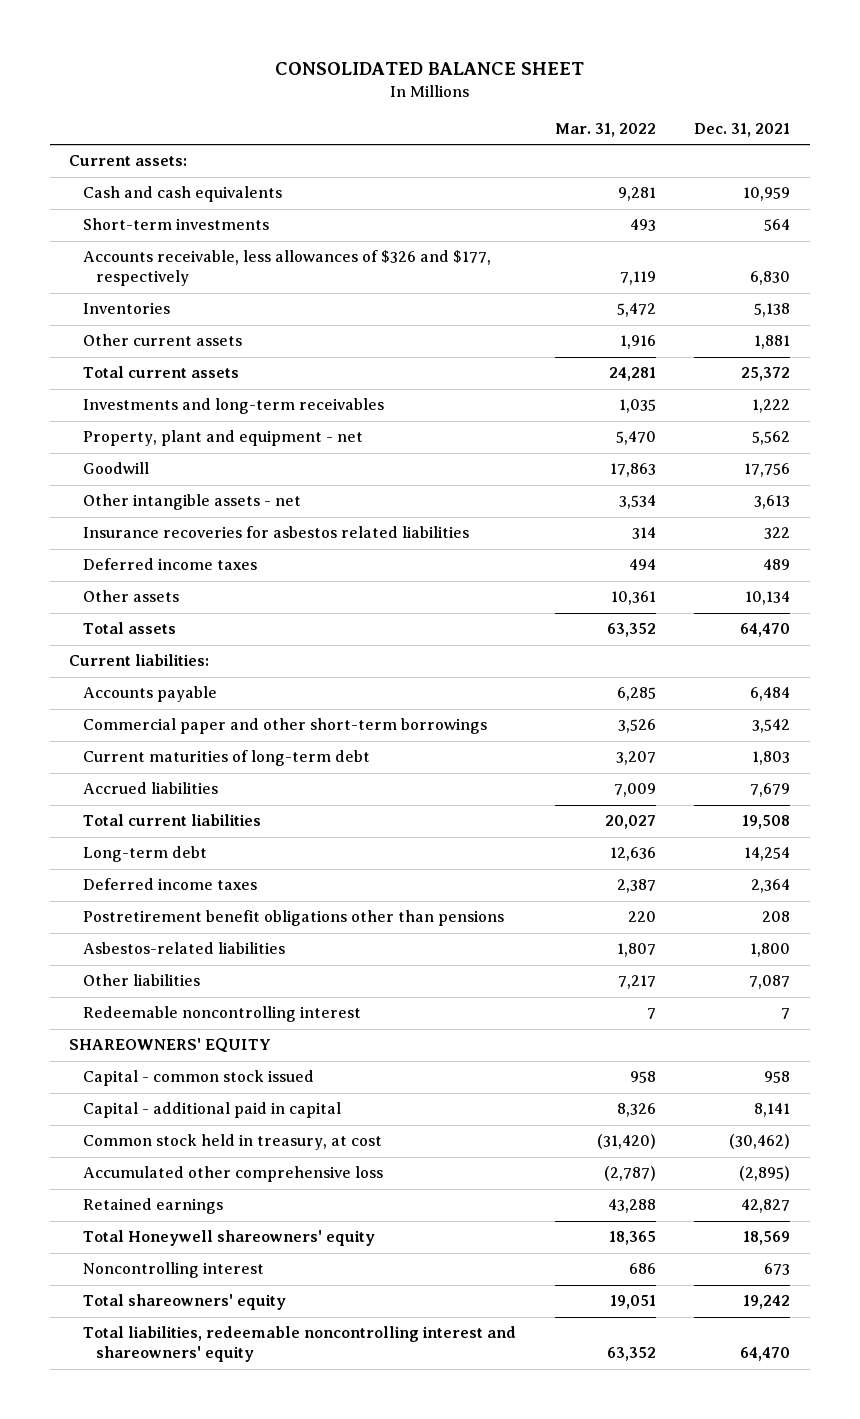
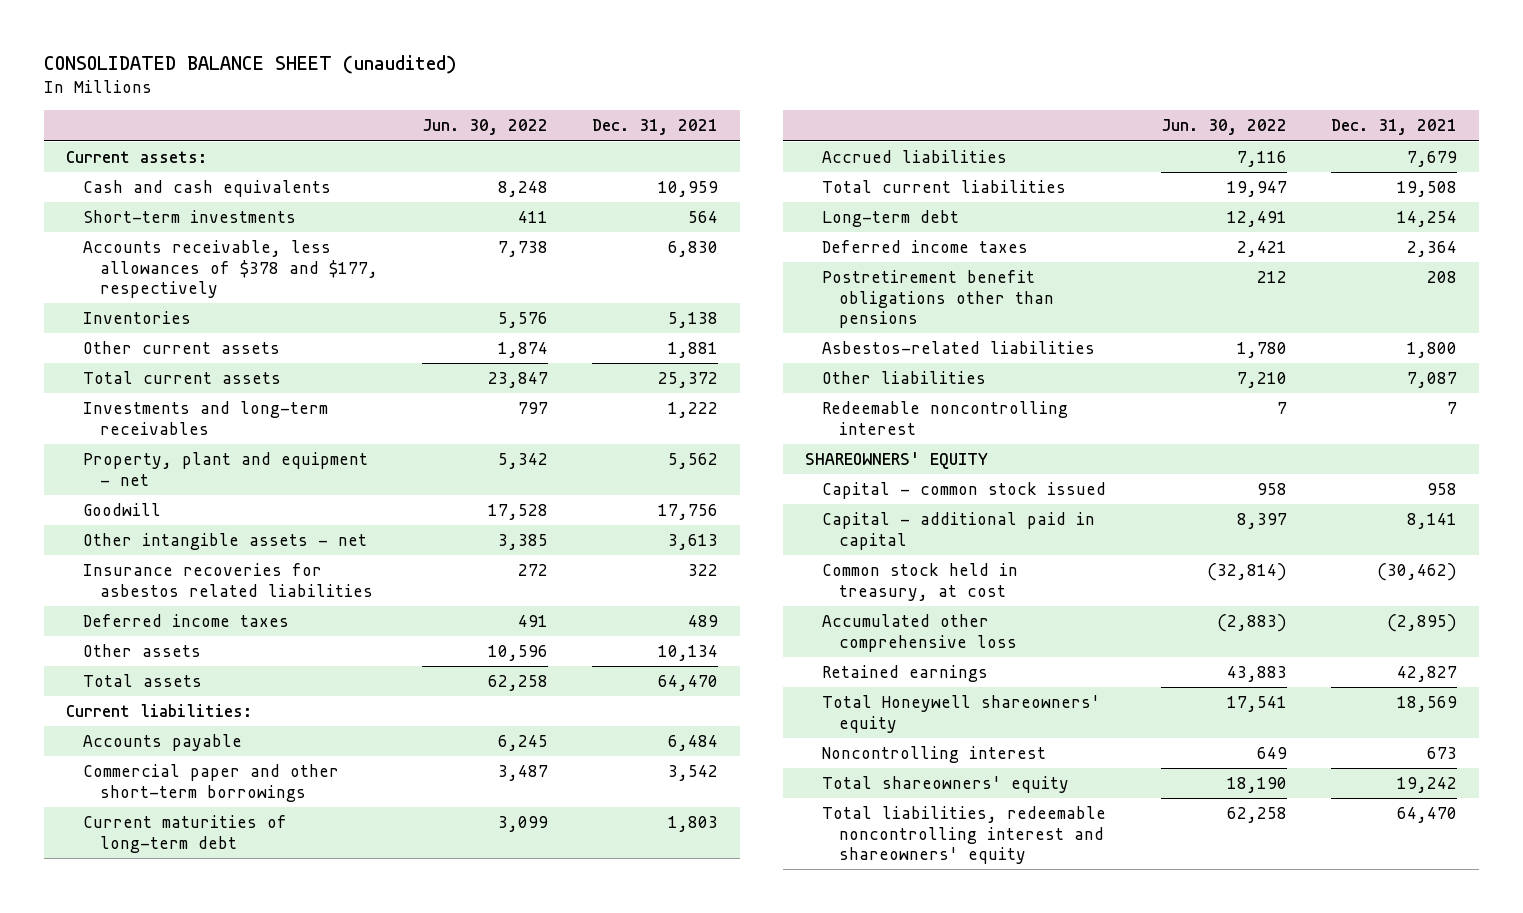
[274,61,584,75] CONSOLIDATED BALANCE SHEET -> [43,55,457,75] CONSOLIDATED BALANCE SHEET (unaudited)
[554,123,656,138] Mar. 31, 2022 -> none
none -> [422,119,549,136] Jun. 30, 2022
[82,250,491,287] Accounts receivable, less allowances of $326 and $177, respectively -> [82,240,379,299] Accounts receivable, less allowances of $378 and $177, respectively

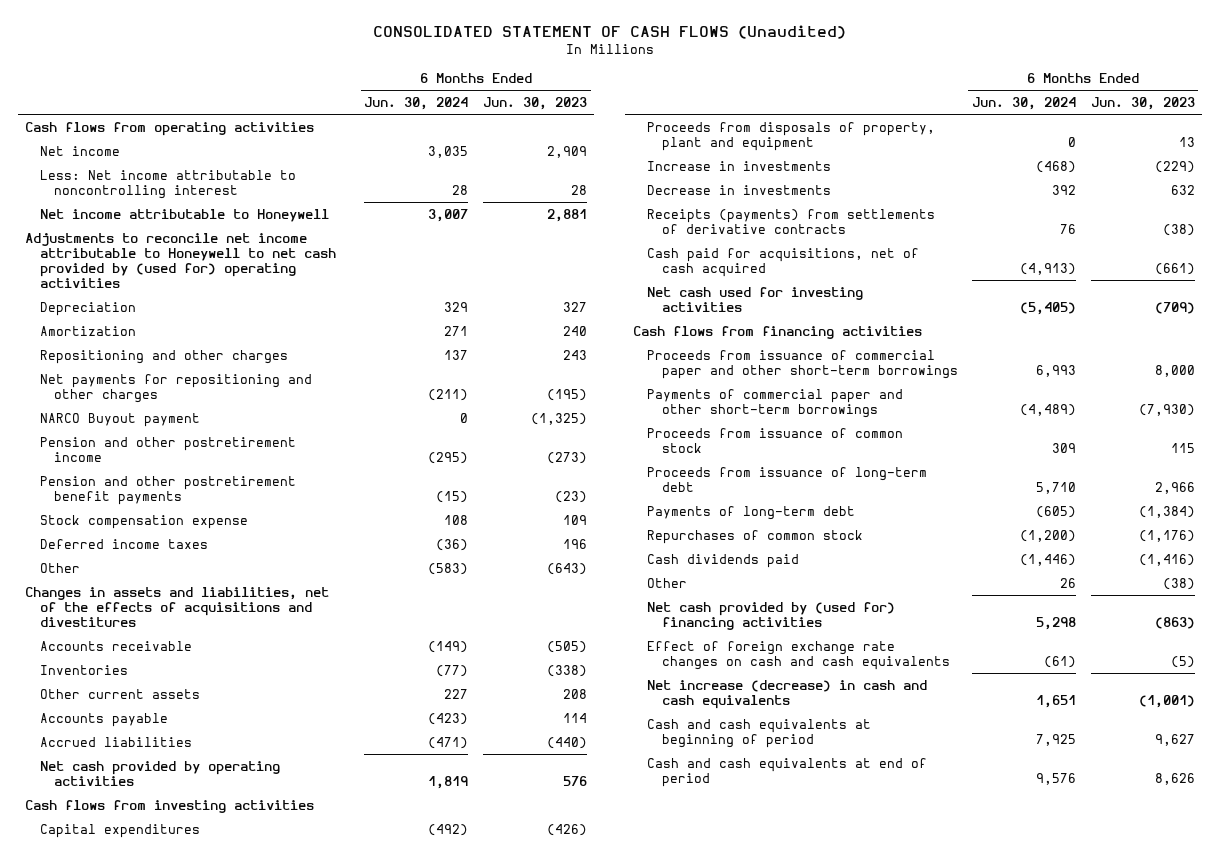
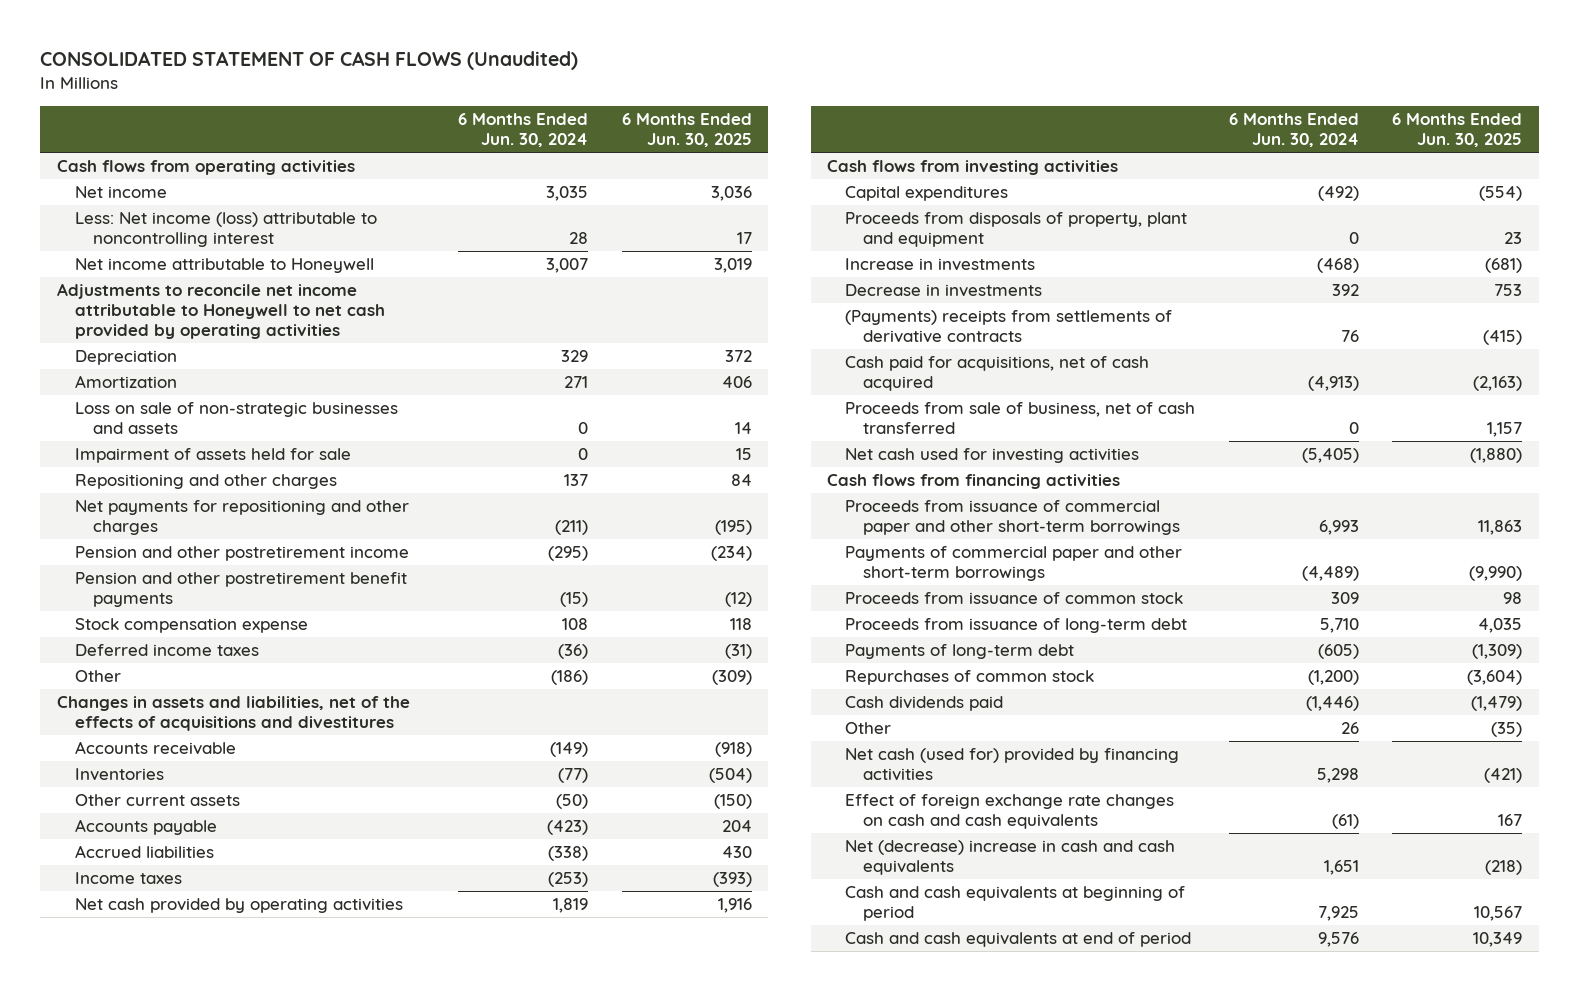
[482,96,587,110] Jun. 30, 2023 -> none
none -> [621,113,752,148] 6 Months Ended Jun. 30, 2025
[39,169,296,199] Less: Net income attributable to noncontrolling interest -> [74,212,377,248] Less: Net income (loss) attributable to noncontrolling interest
[24,232,336,288] Adjustments to reconcile net income attributable to Honeywell to net cash provided by (used for) operating activities -> [56,283,385,340] Adjustments to reconcile net income attributable to Honeywell to net cash provided by operating activities
none -> [74,402,398,435] Loss on sale of non-strategic businesses and assets
none -> [74,448,351,464] Impairment of assets held for sale
[39,412,200,427] NARCO Buyout payment -> none
[428,562,469,575] (583) -> [551,670,589,686] (186)
[444,688,469,699] 227 -> [556,794,589,810] (50)
[428,736,469,749] (471) -> [548,846,589,862] (338)
none -> [74,872,182,885] Income taxes
[647,208,936,234] Receipts (payments) from settlements of derivative contracts -> [845,310,1173,344] (Payments) receipts from settlements of derivative contracts
none -> [845,402,1196,435] Proceeds from sale of business, net of cash transferred
[647,601,896,630] Net cash provided by (used for) financing activities -> [845,748,1180,782] Net cash (used for) provided by financing activities
[647,679,928,709] Net increase (decrease) in cash and cash equivalents -> [845,840,1176,876] Net (decrease) increase in cash and cash equivalents

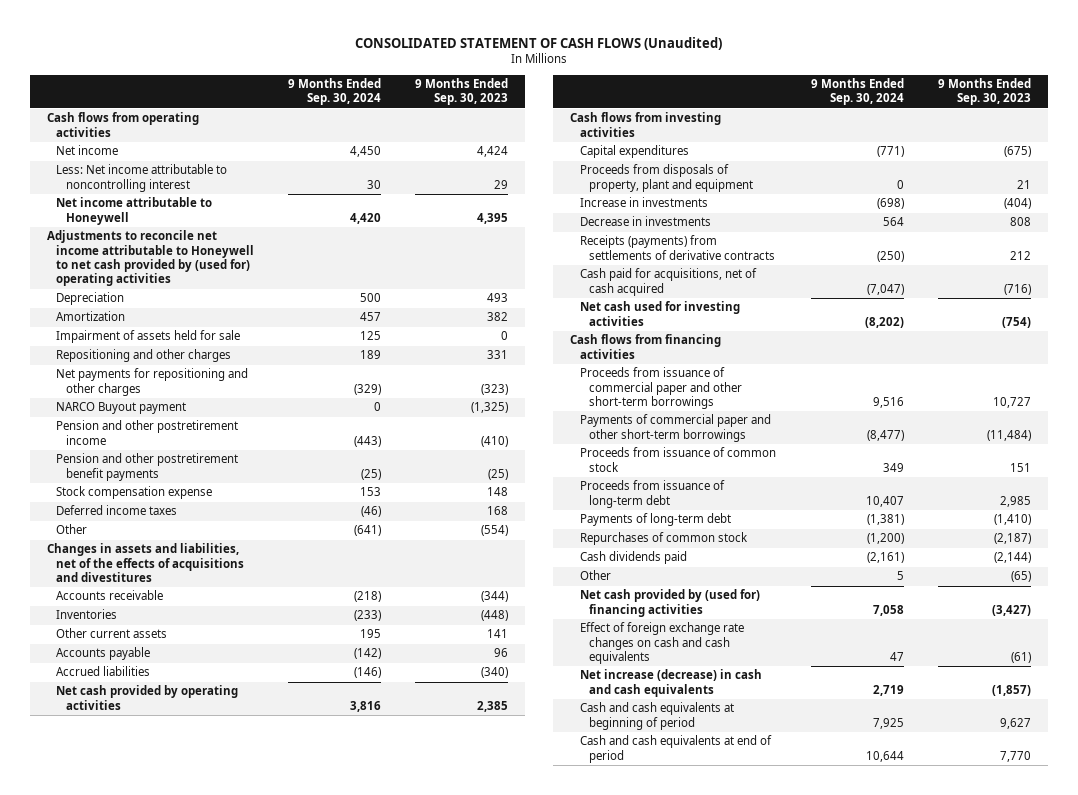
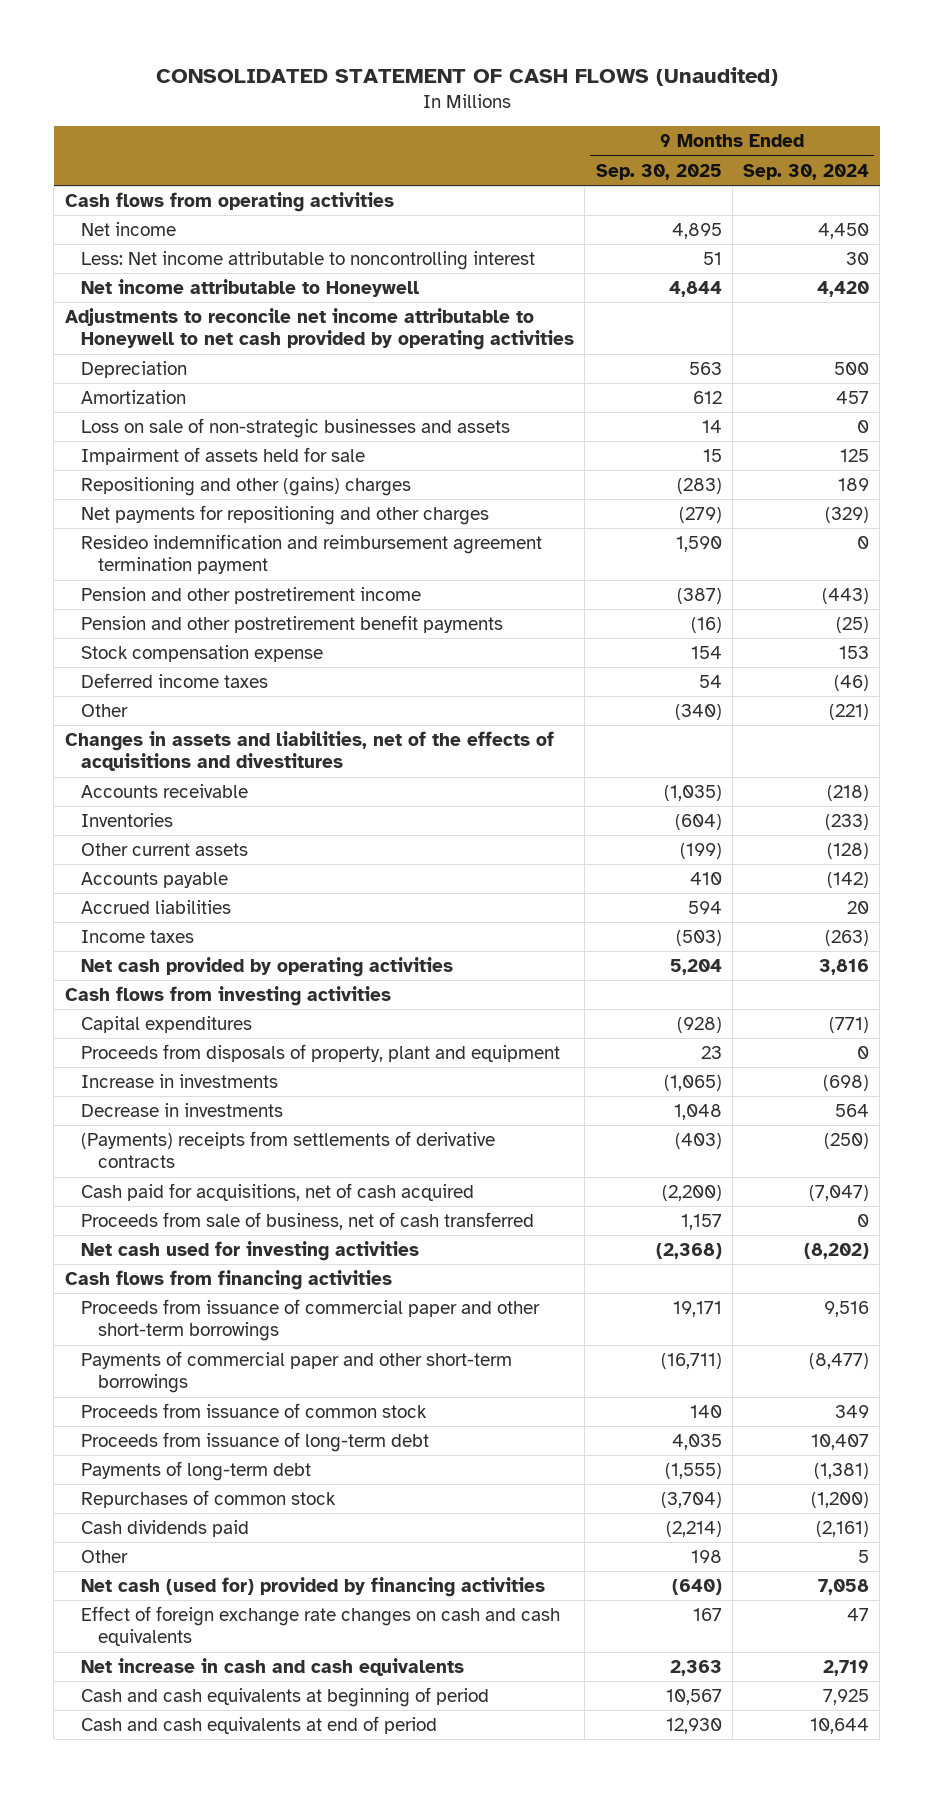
[414,78,508,106] 9 Months Ended Sep. 30, 2023 -> none
none -> [595,163,722,180] Sep. 30, 2025
[46,230,255,287] Adjustments to reconcile net income attributable to Honeywell to net cash provided by (used for) operating activities -> [64,308,575,351] Adjustments to reconcile net income attributable to Honeywell to net cash provided by operating activities
none -> [81,418,511,439] Loss on sale of non-strategic businesses and assets
[56,349,232,363] Repositioning and other charges -> [81,477,412,497] Repositioning and other (gains) charges
[56,402,187,415] NARCO Buyout payment -> none
none -> [81,534,543,575] Resideo indemnification and reimbursement agreement termination payment
[353,525,381,537] (641) -> [829,704,870,721] (221)
[359,629,381,639] 195 -> [827,843,870,860] (128)
[353,667,381,679] (146) -> [847,901,870,915] 20
none -> [81,930,195,944] Income taxes
[579,235,776,260] Receipts (payments) from settlements of derivative contracts -> [81,1131,496,1169] (Payments) receipts from settlements of derivative contracts
none -> [81,1212,535,1231] Proceeds from sale of business, net of cash transferred
[579,589,760,617] Net cash provided by (used for) financing activities -> [81,1577,546,1598] Net cash (used for) provided by financing activities
[579,669,762,697] Net increase (decrease) in cash and cash equivalents -> [81,1658,465,1677] Net increase in cash and cash equivalents

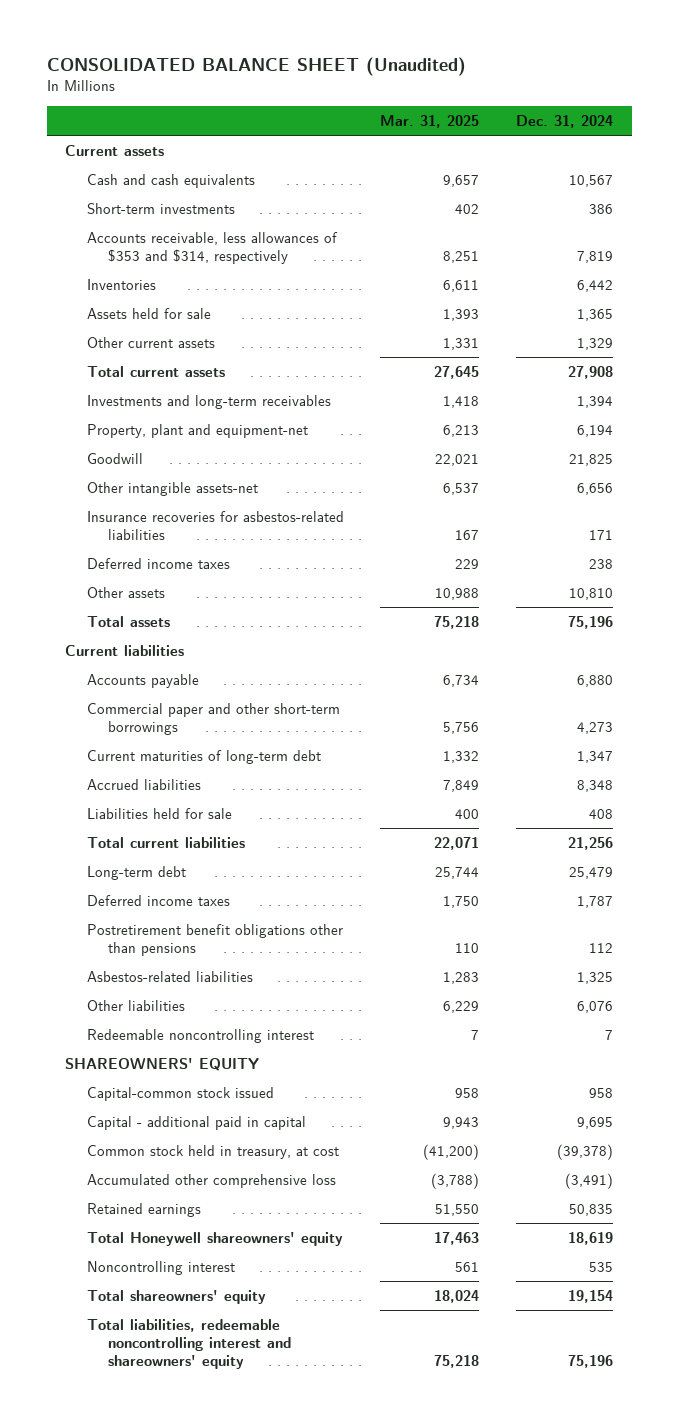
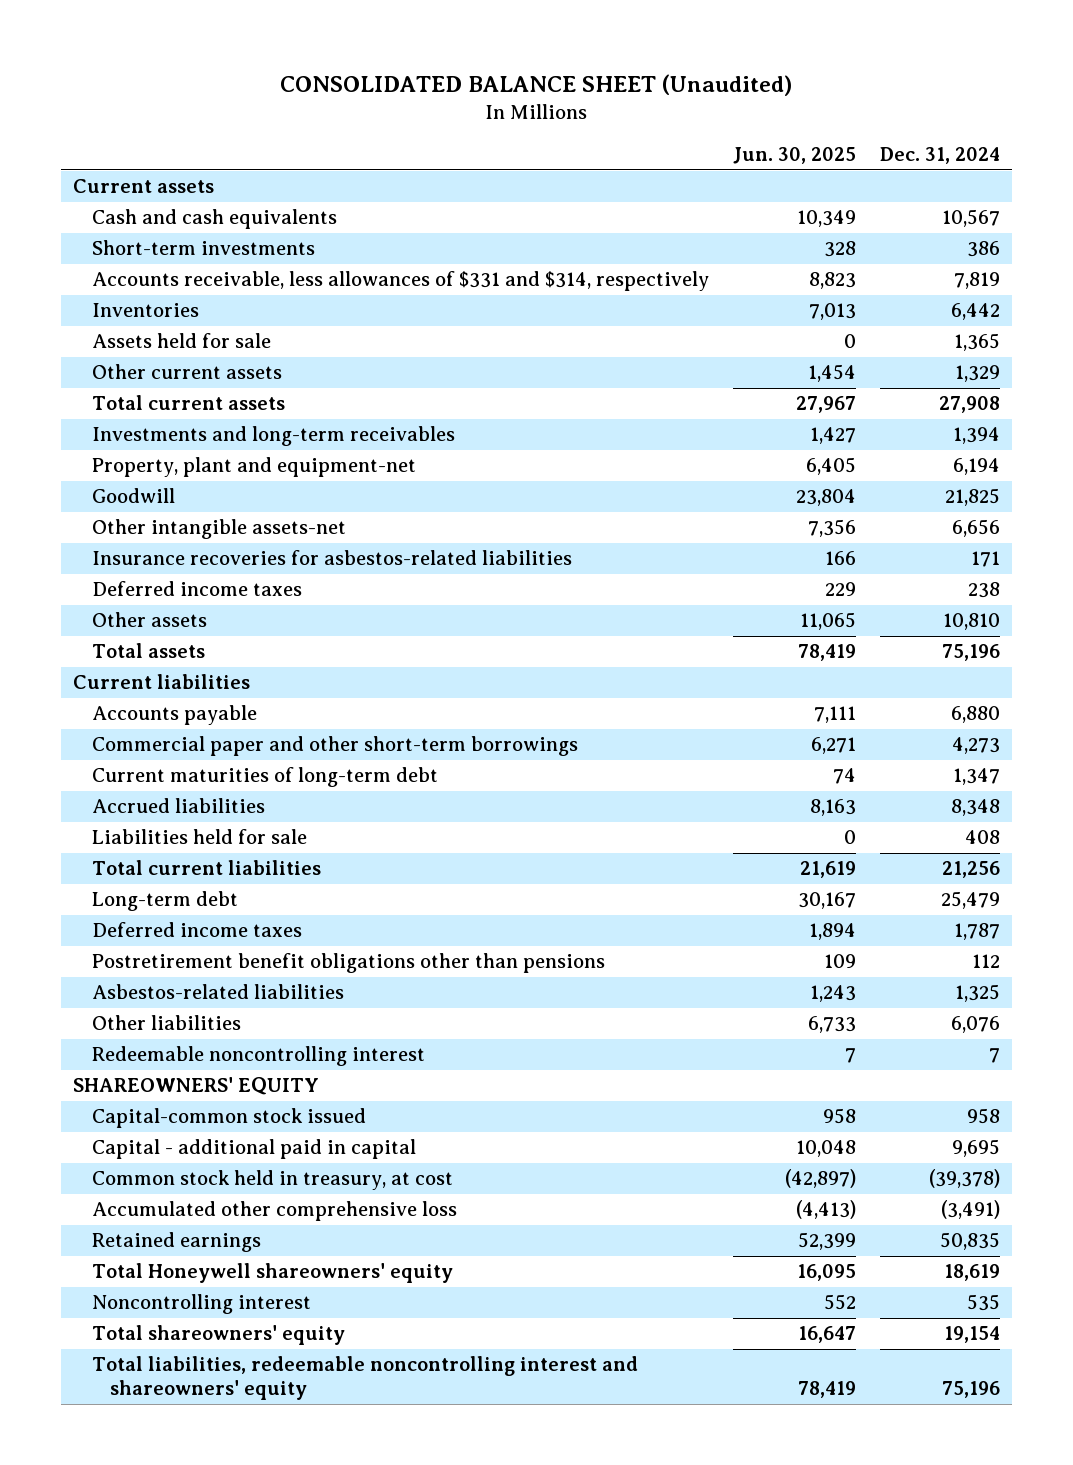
[380,115,480,129] Mar. 31, 2025 -> none
none -> [732,147,856,165] Jun. 30, 2025
[86,231,338,264] Accounts receivable, less allowances of $353 and $314, respectively -> [91,271,709,292] Accounts receivable, less allowances of $331 and $314, respectively

